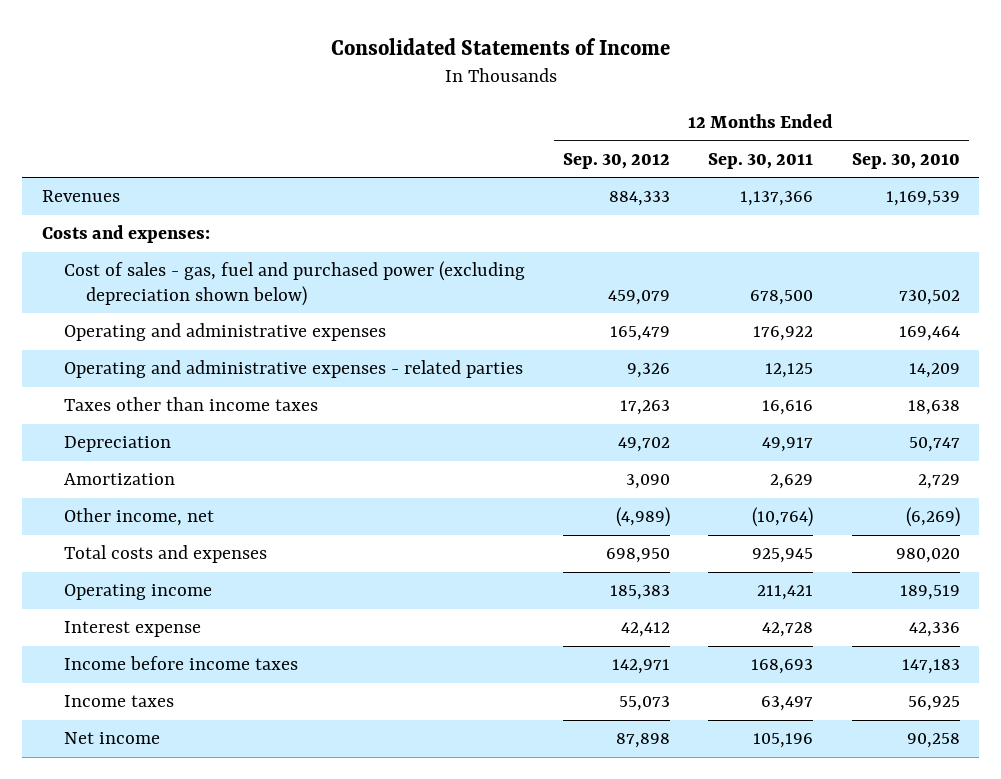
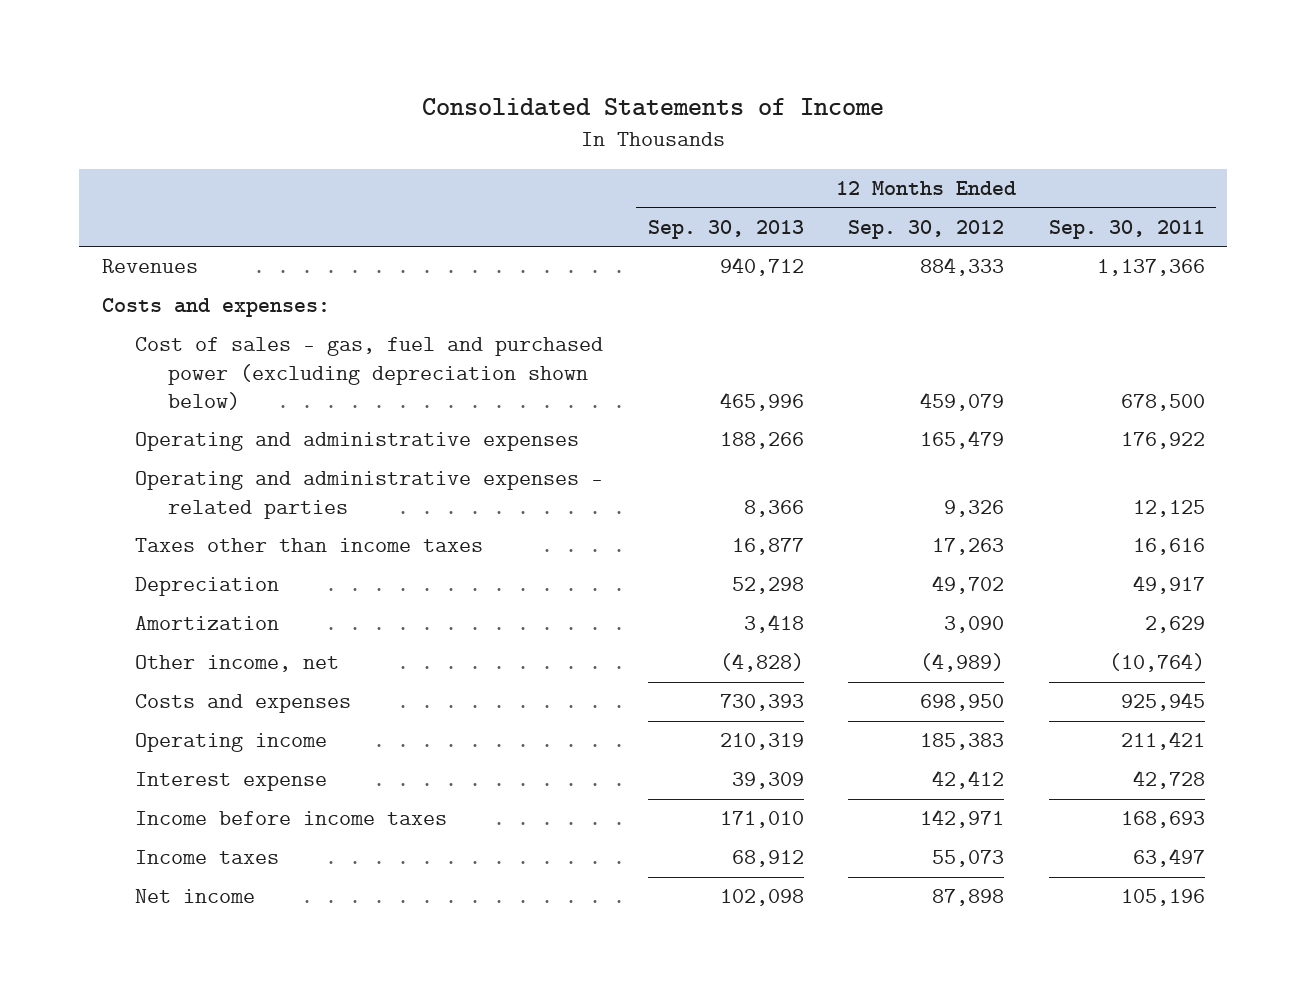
[851,152,960,169] Sep. 30, 2010 -> none
none -> [647,219,804,239] Sep. 30, 2013
[63,545,267,564] Total costs and expenses -> [134,694,351,714] Costs and expenses

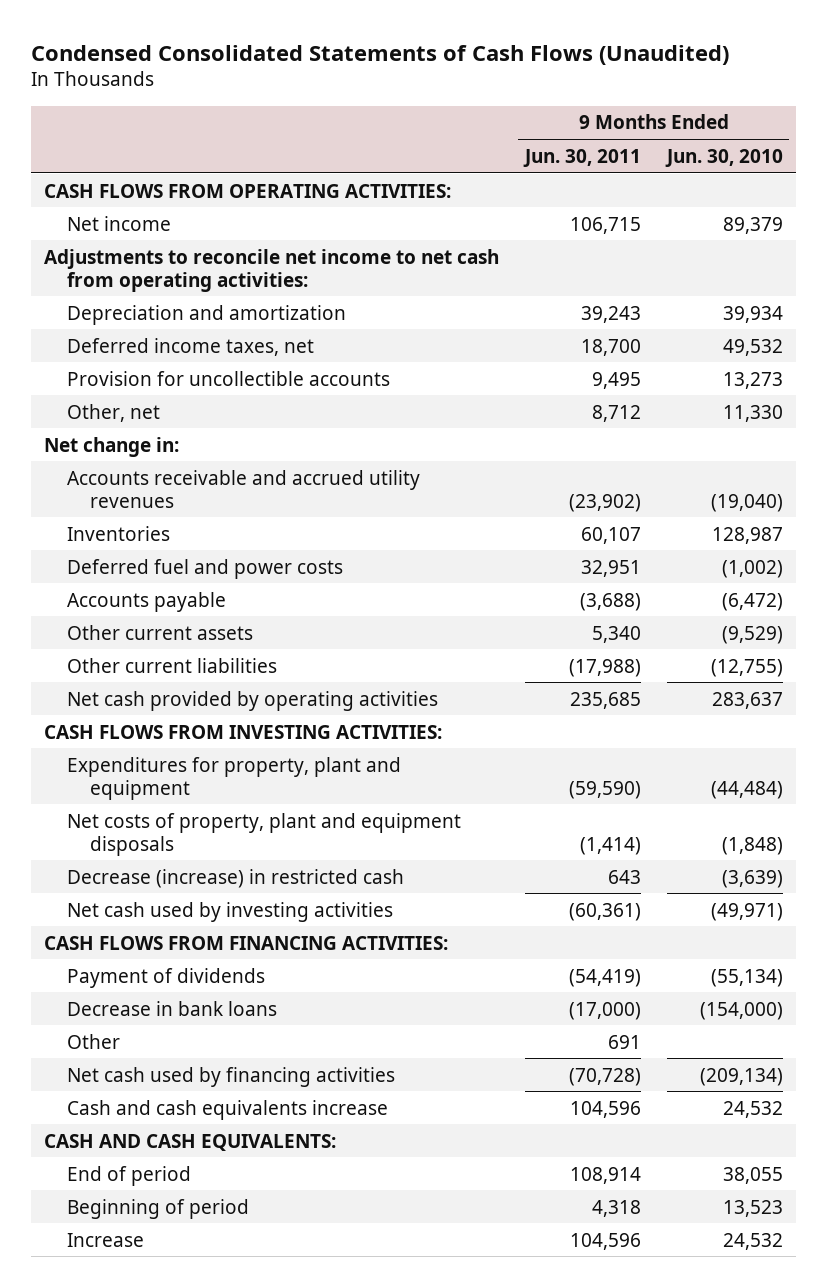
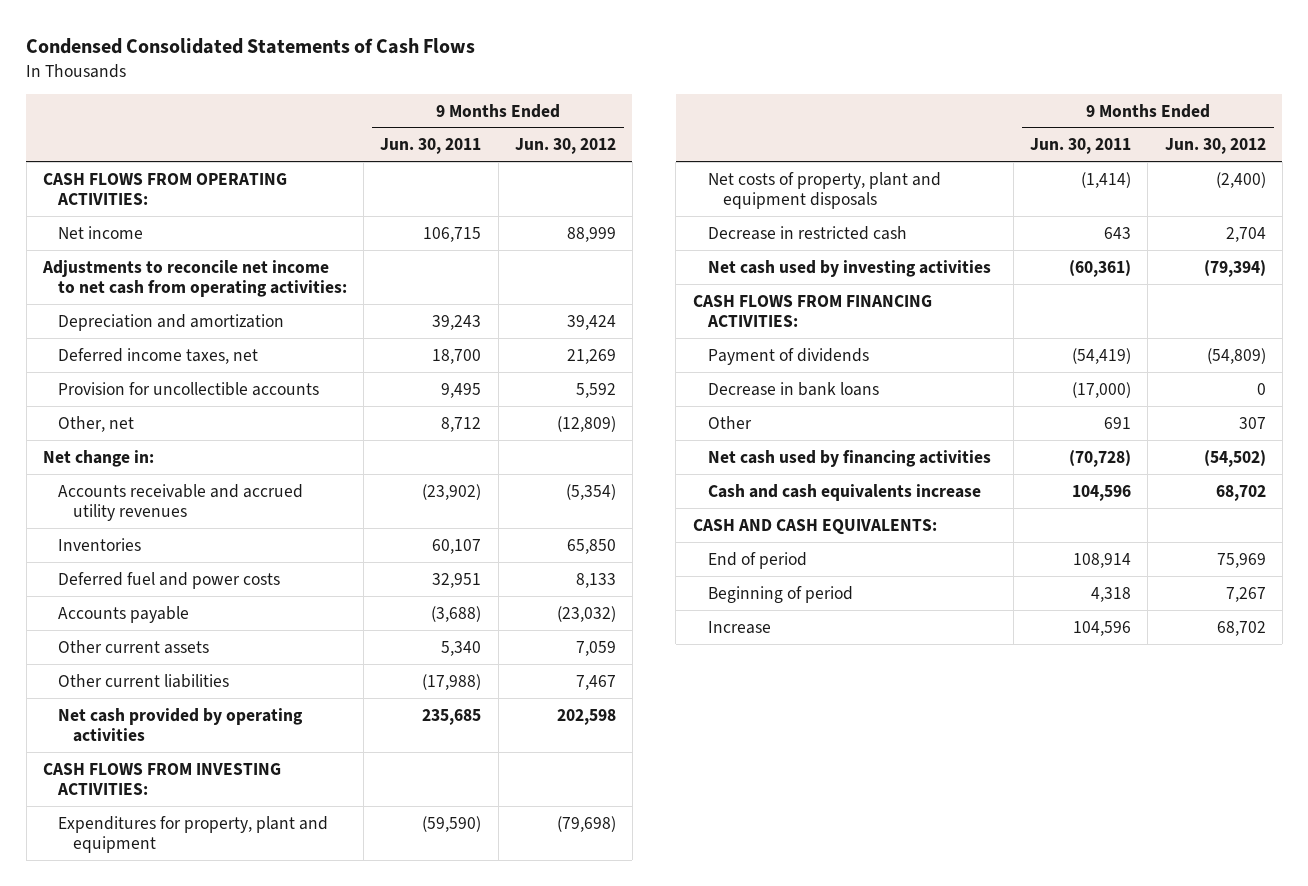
[30,44,729,65] Condensed Consolidated Statements of Cash Flows (Unaudited) -> [26,38,476,55] Condensed Consolidated Statements of Cash Flows
[664,148,783,167] Jun. 30, 2010 -> none
none -> [514,138,616,155] Jun. 30, 2012
[67,868,405,888] Decrease (increase) in restricted cash -> [707,225,907,240] Decrease in restricted cash

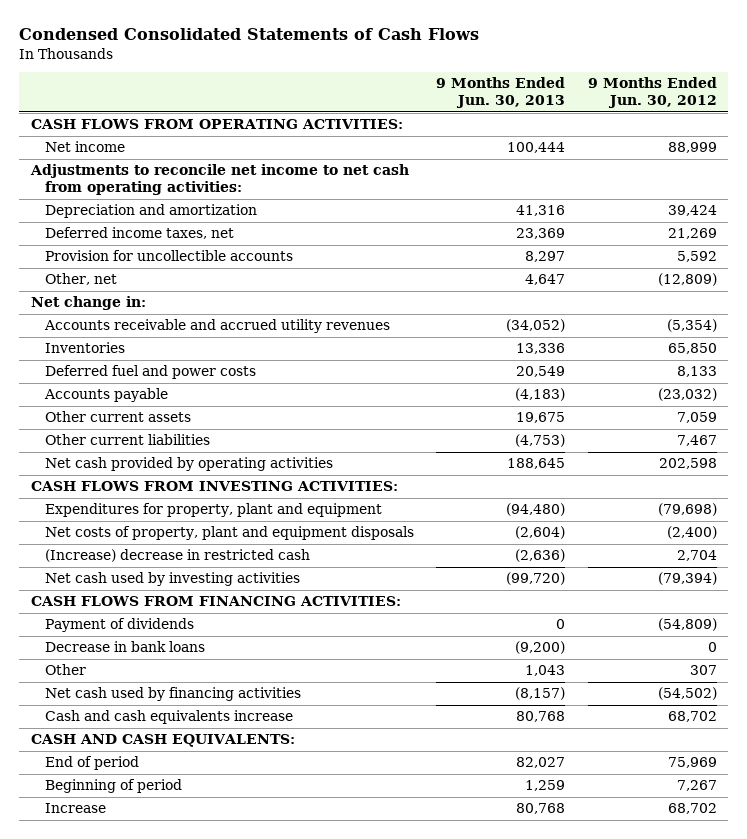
[380,138,482,155] Jun. 30, 2011 -> none
none -> [436,77,566,109] 9 Months Ended Jun. 30, 2013
[707,225,907,240] Decrease in restricted cash -> [44,549,310,563] (Increase) decrease in restricted cash

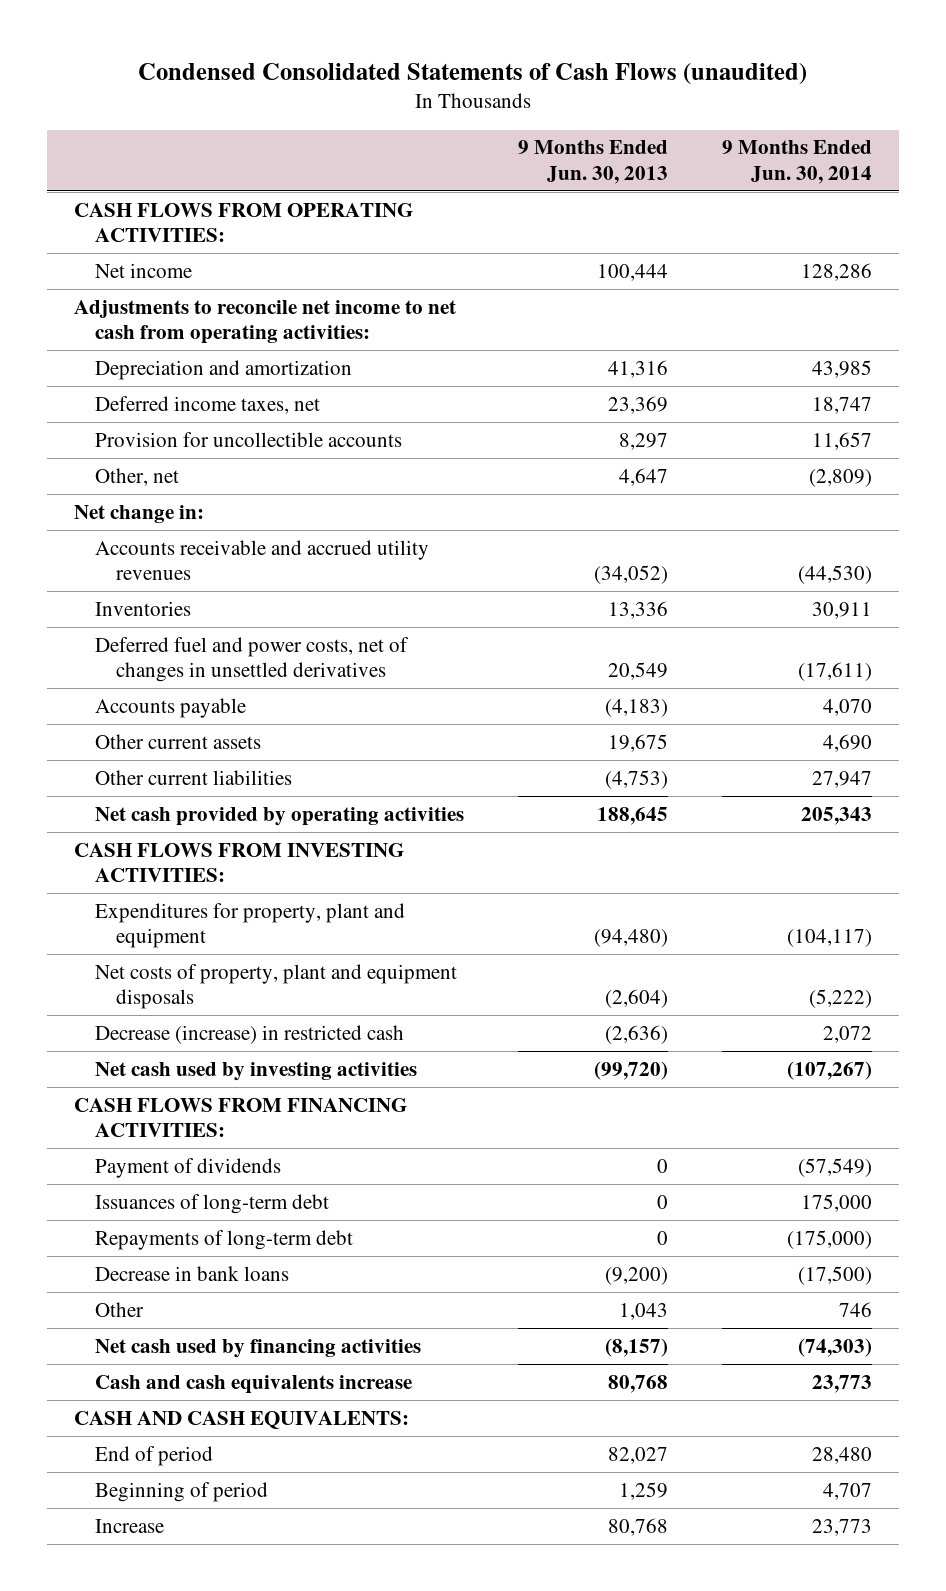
[19,28,480,41] Condensed Consolidated Statements of Cash Flows -> [138,62,808,85] Condensed Consolidated Statements of Cash Flows (unaudited)
[587,77,717,109] 9 Months Ended Jun. 30, 2012 -> none
none -> [722,140,873,184] 9 Months Ended Jun. 30, 2014
[44,365,256,380] Deferred fuel and power costs -> [95,636,410,683] Deferred fuel and power costs, net of changes in unsettled derivatives
[44,549,310,563] (Increase) decrease in restricted cash -> [95,1024,405,1044] Decrease (increase) in restricted cash
none -> [95,1193,330,1214] Issuances of long-term debt
none -> [95,1229,354,1250] Repayments of long-term debt

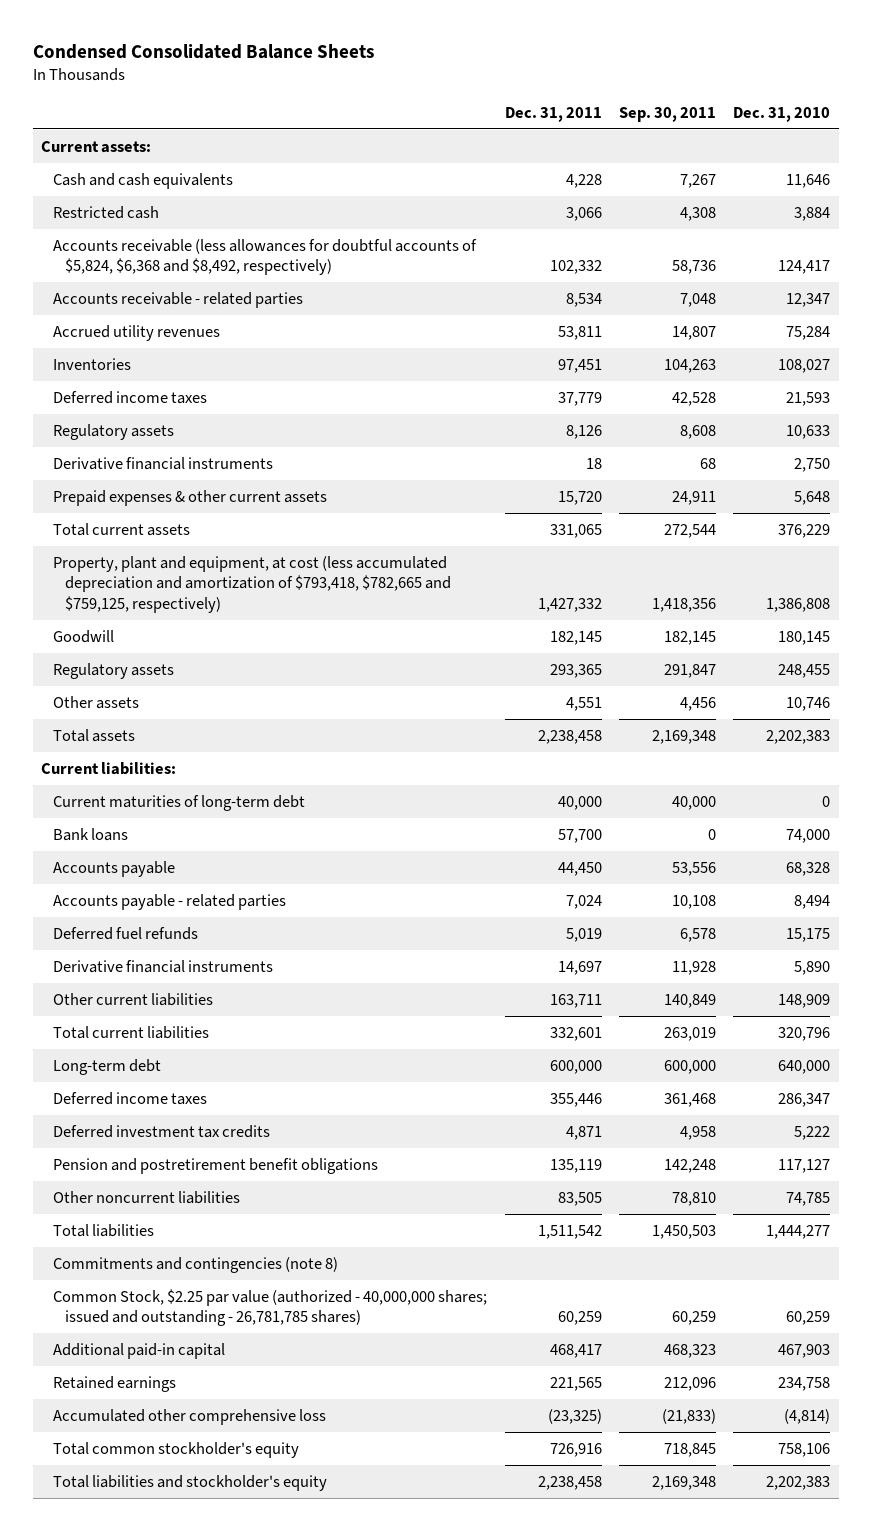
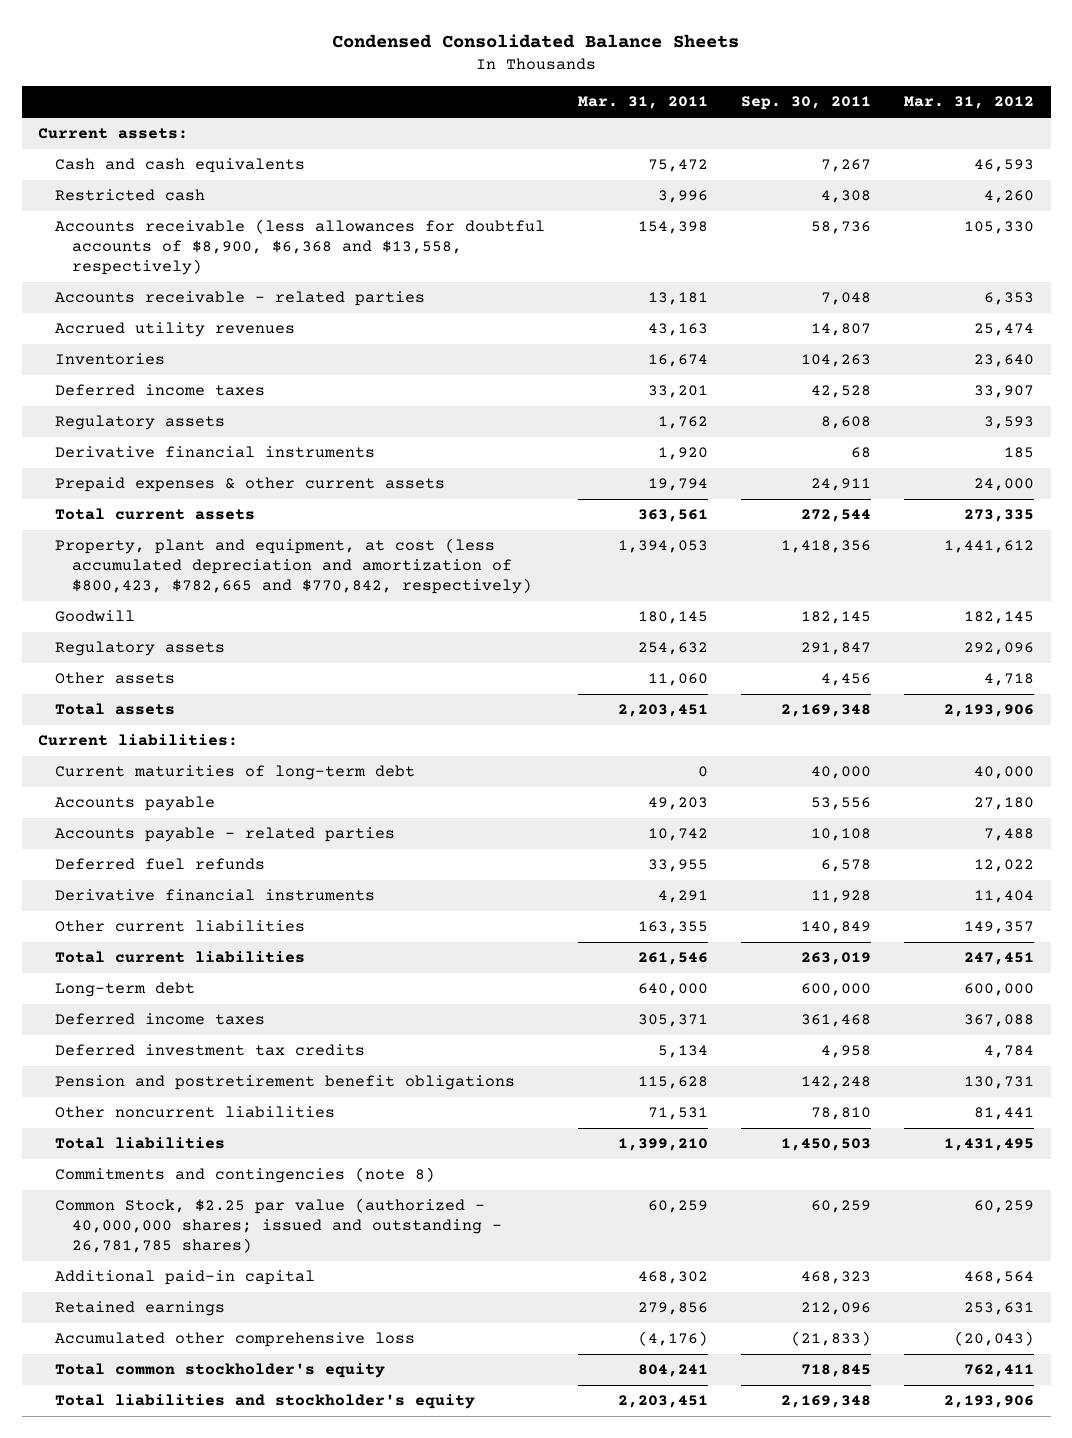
[504,107,602,123] Dec. 31, 2011 -> none
[733,107,831,123] Dec. 31, 2010 -> none
none -> [578,96,709,110] Mar. 31, 2011
none -> [904,96,1035,110] Mar. 31, 2012
[53,238,478,276] Accounts receivable (less allowances for doubtful accounts of $5,824, $6,368 and $8,492, respectively) -> [55,219,546,275] Accounts receivable (less allowances for doubtful accounts of $8,900, $6,368 and $13,558, respectively)
[53,555,452,613] Property, plant and equipment, at cost (less accumulated depreciation and amortization of $793,418, $782,665 and $759,125, respectively) -> [55,538,533,594] Property, plant and equipment, at cost (less accumulated depreciation and amortization of $800,423, $782,665 and $770,842, respectively)
[53,827,129,841] Bank loans -> none

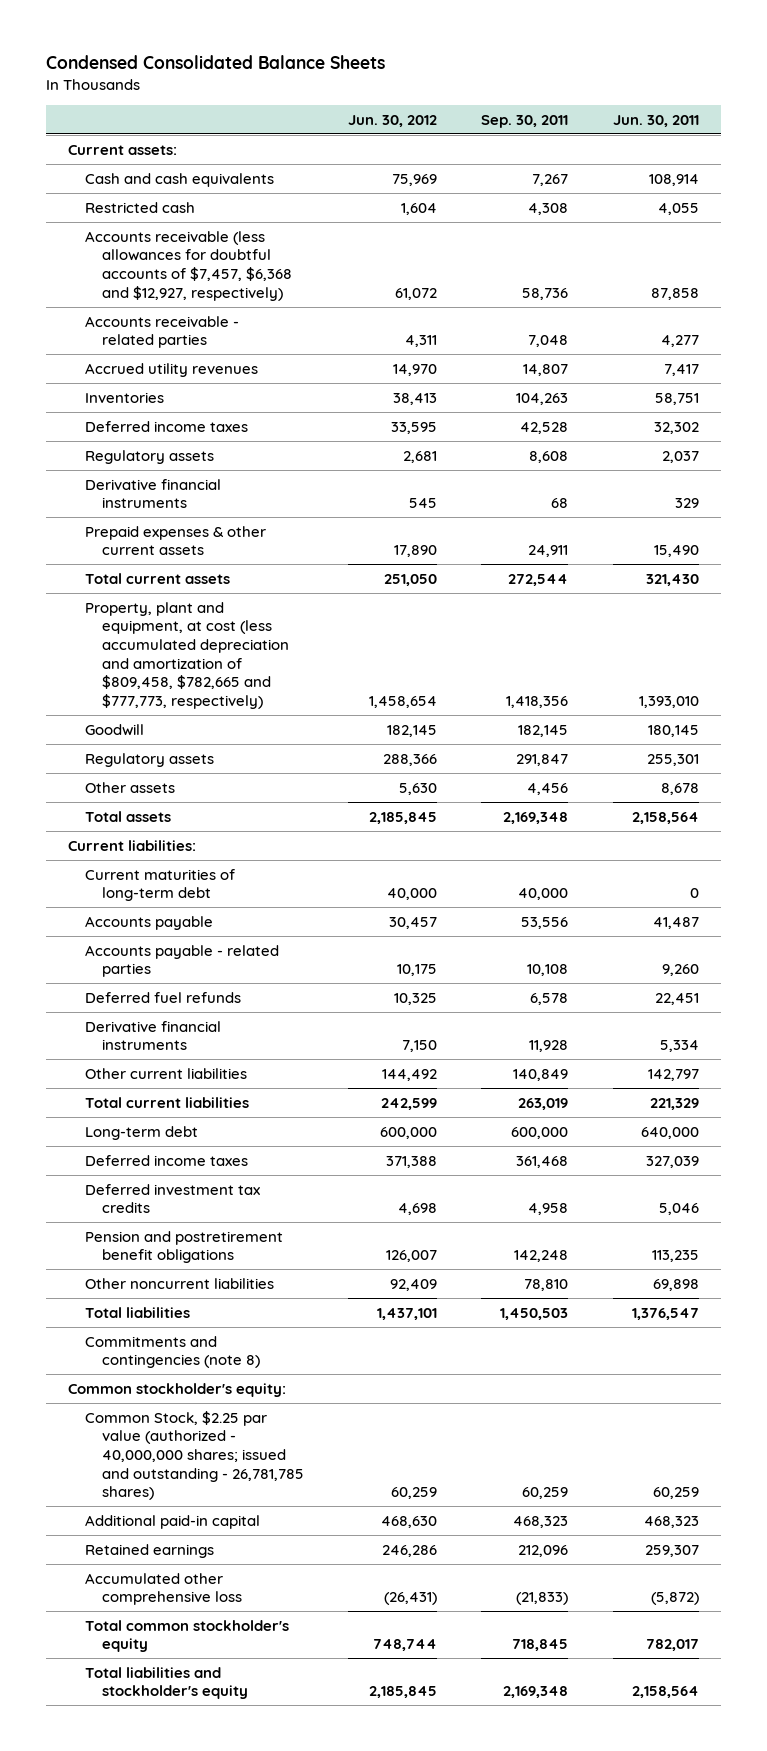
[578,96,709,110] Mar. 31, 2011 -> none
[904,96,1035,110] Mar. 31, 2012 -> none
none -> [348,114,438,127] Jun. 30, 2012
none -> [612,114,699,127] Jun. 30, 2011
[55,219,546,275] Accounts receivable (less allowances for doubtful accounts of $8,900, $6,368 and $13,558, respectively) -> [84,230,292,301] Accounts receivable (less allowances for doubtful accounts of $7,457, $6,368 and $12,927, respectively)
[55,538,533,594] Property, plant and equipment, at cost (less accumulated depreciation and amortization of $800,423, $782,665 and $770,842, respectively) -> [84,601,289,709] Property, plant and equipment, at cost (less accumulated depreciation and amortization of $809,458, $782,665 and $777,773, respectively)
none -> [68,1382,287,1397] Common stockholder's equity:

